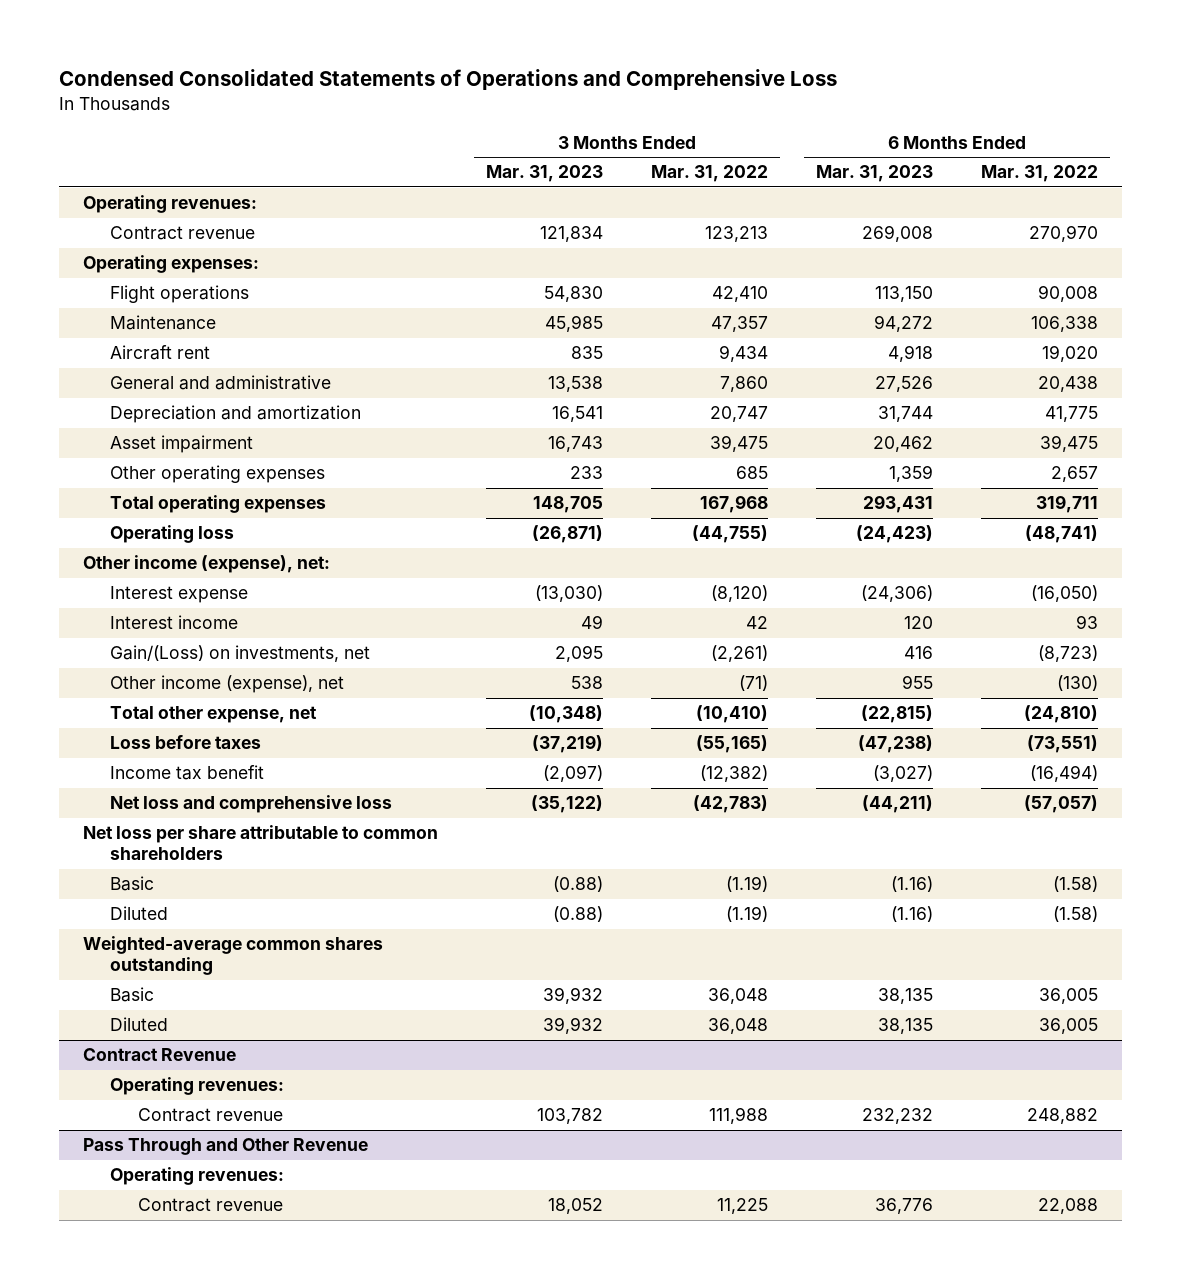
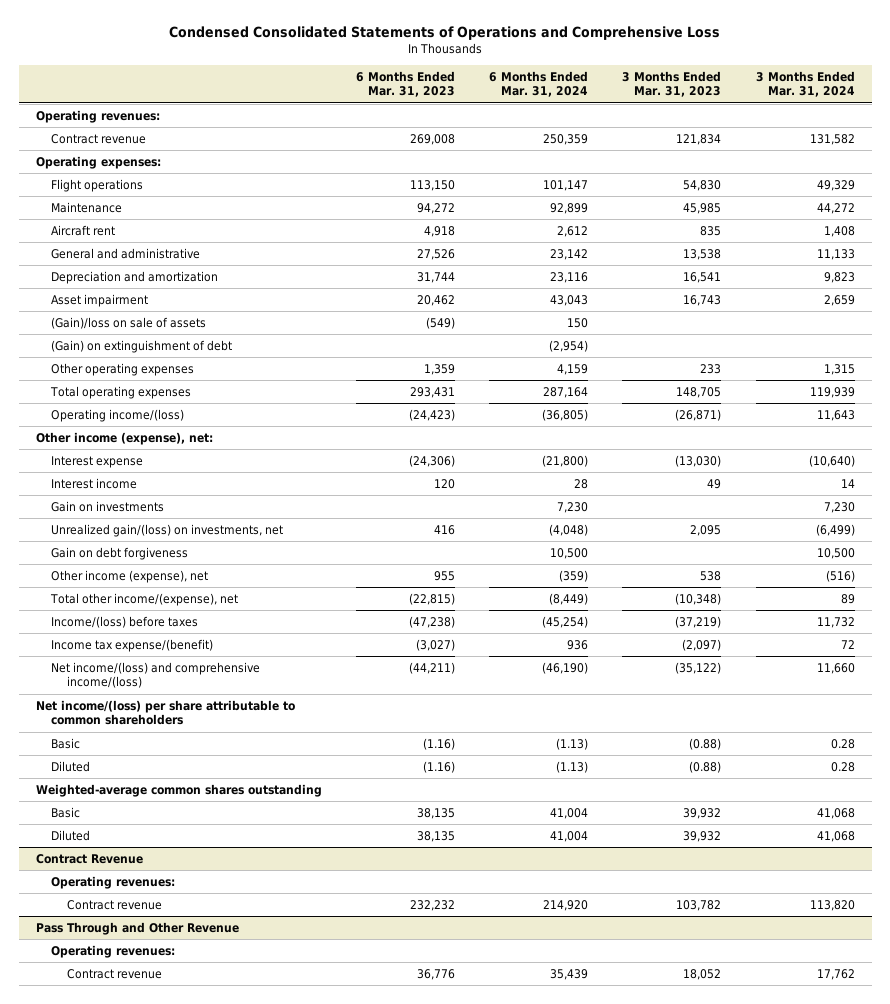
[650,165,768,183] Mar. 31, 2022 -> none
[981,165,1099,183] Mar. 31, 2022 -> none
none -> [489,70,589,98] 6 Months Ended Mar. 31, 2024
none -> [755,70,855,98] 3 Months Ended Mar. 31, 2024
none -> [51,316,207,329] (Gain)/loss on sale of assets
none -> [51,339,233,353] (Gain) on extinguishment of debt
[110,525,235,544] Operating loss -> [51,408,185,422] Operating income/(loss)
none -> [51,500,165,512] Gain on investments
[110,645,371,663] Gain/(Loss) on investments, net -> [51,523,284,537] Unrealized gain/(loss) on investments, net
none -> [51,546,189,560] Gain on debt forgiveness
[110,706,318,724] Total other expense, net -> [50,592,239,606] Total other income/(expense), net
[110,735,262,750] Loss before taxes -> [51,615,199,628] Income/(loss) before taxes
[110,765,265,781] Income tax benefit -> [51,638,214,652] Income tax expense/(benefit)
[110,795,393,814] Net loss and comprehensive loss -> [51,661,261,689] Net income/(loss) and comprehensive income/(loss)
[82,825,438,861] Net loss per share attributable to common shareholders -> [35,699,295,726] Net income/(loss) per share attributable to common shareholders

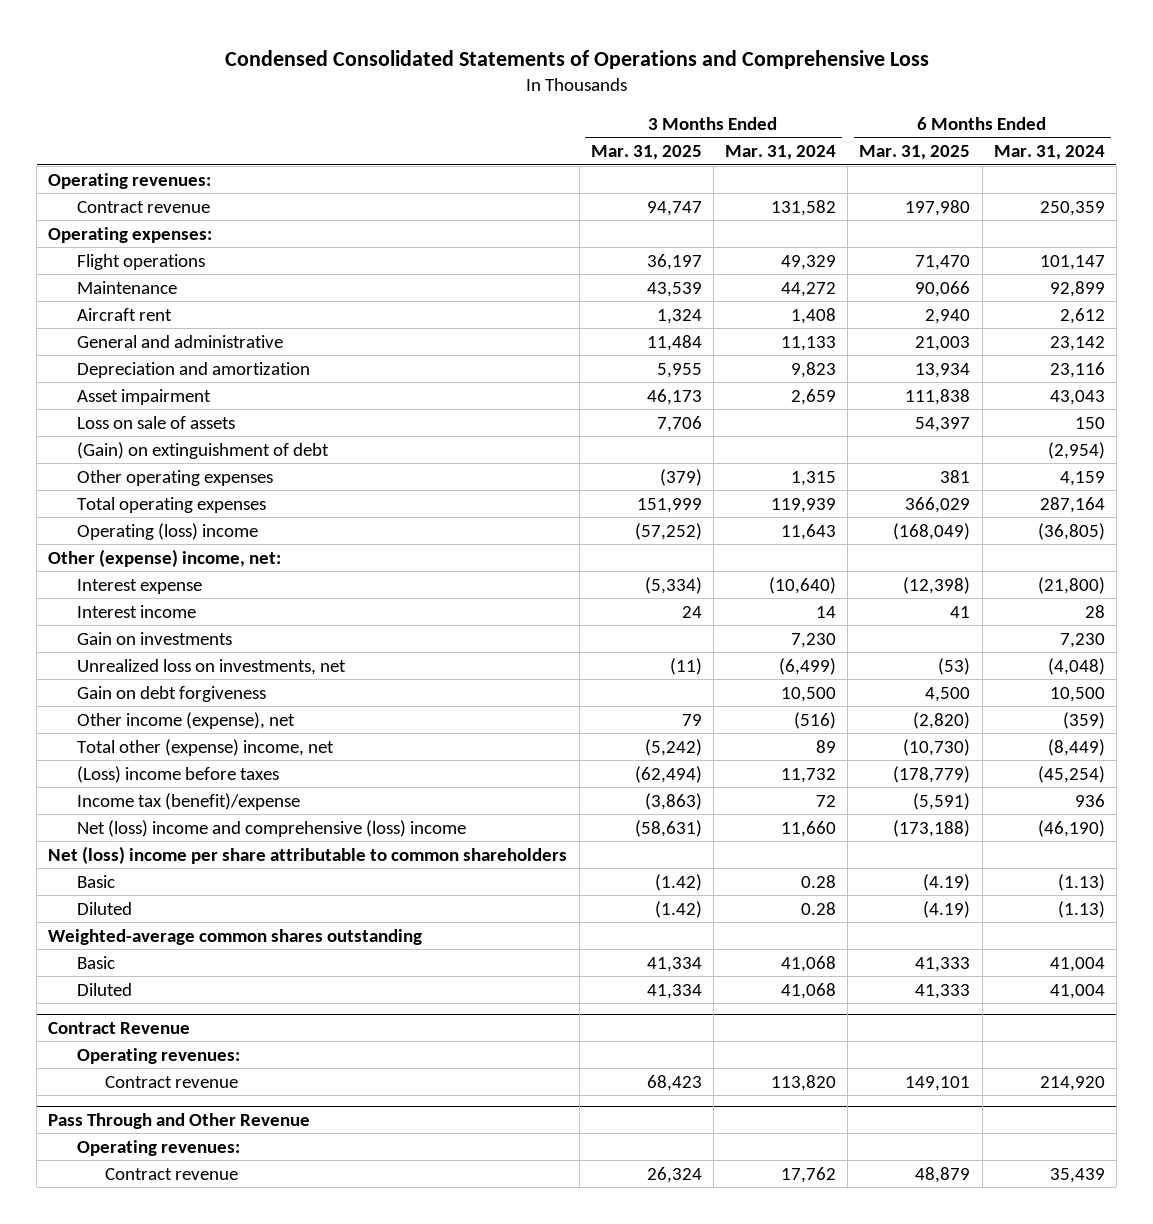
[355,70,455,98] 6 Months Ended Mar. 31, 2023 -> none
[622,70,722,98] 3 Months Ended Mar. 31, 2023 -> none
none -> [590,145,702,161] Mar. 31, 2025
none -> [859,145,971,161] Mar. 31, 2025
[51,316,207,329] (Gain)/loss on sale of assets -> [76,415,235,429] Loss on sale of assets
[51,408,185,422] Operating income/(loss) -> [76,522,258,540] Operating (loss) income
[35,431,213,445] Other income (expense), net: -> [48,548,282,567] Other (expense) income, net:
[51,523,284,537] Unrealized gain/(loss) on investments, net -> [76,658,346,675] Unrealized loss on investments, net
[50,592,239,606] Total other income/(expense), net -> [76,738,334,756] Total other (expense) income, net
[51,615,199,628] Income/(loss) before taxes -> [76,765,279,783] (Loss) income before taxes
[51,638,214,652] Income tax expense/(benefit) -> [76,792,300,810] Income tax (benefit)/expense
[51,661,261,689] Net income/(loss) and comprehensive income/(loss) -> [76,819,466,837] Net (loss) income and comprehensive (loss) income
[35,699,295,726] Net income/(loss) per share attributable to common shareholders -> [48,845,568,864] Net (loss) income per share attributable to common shareholders

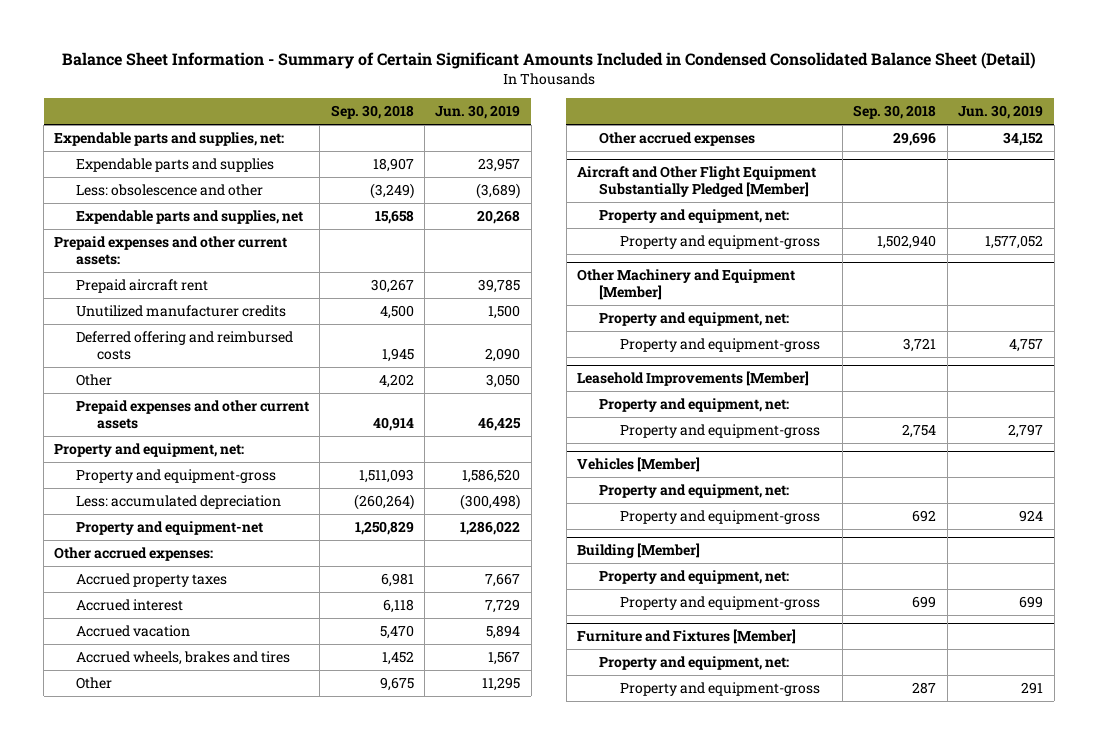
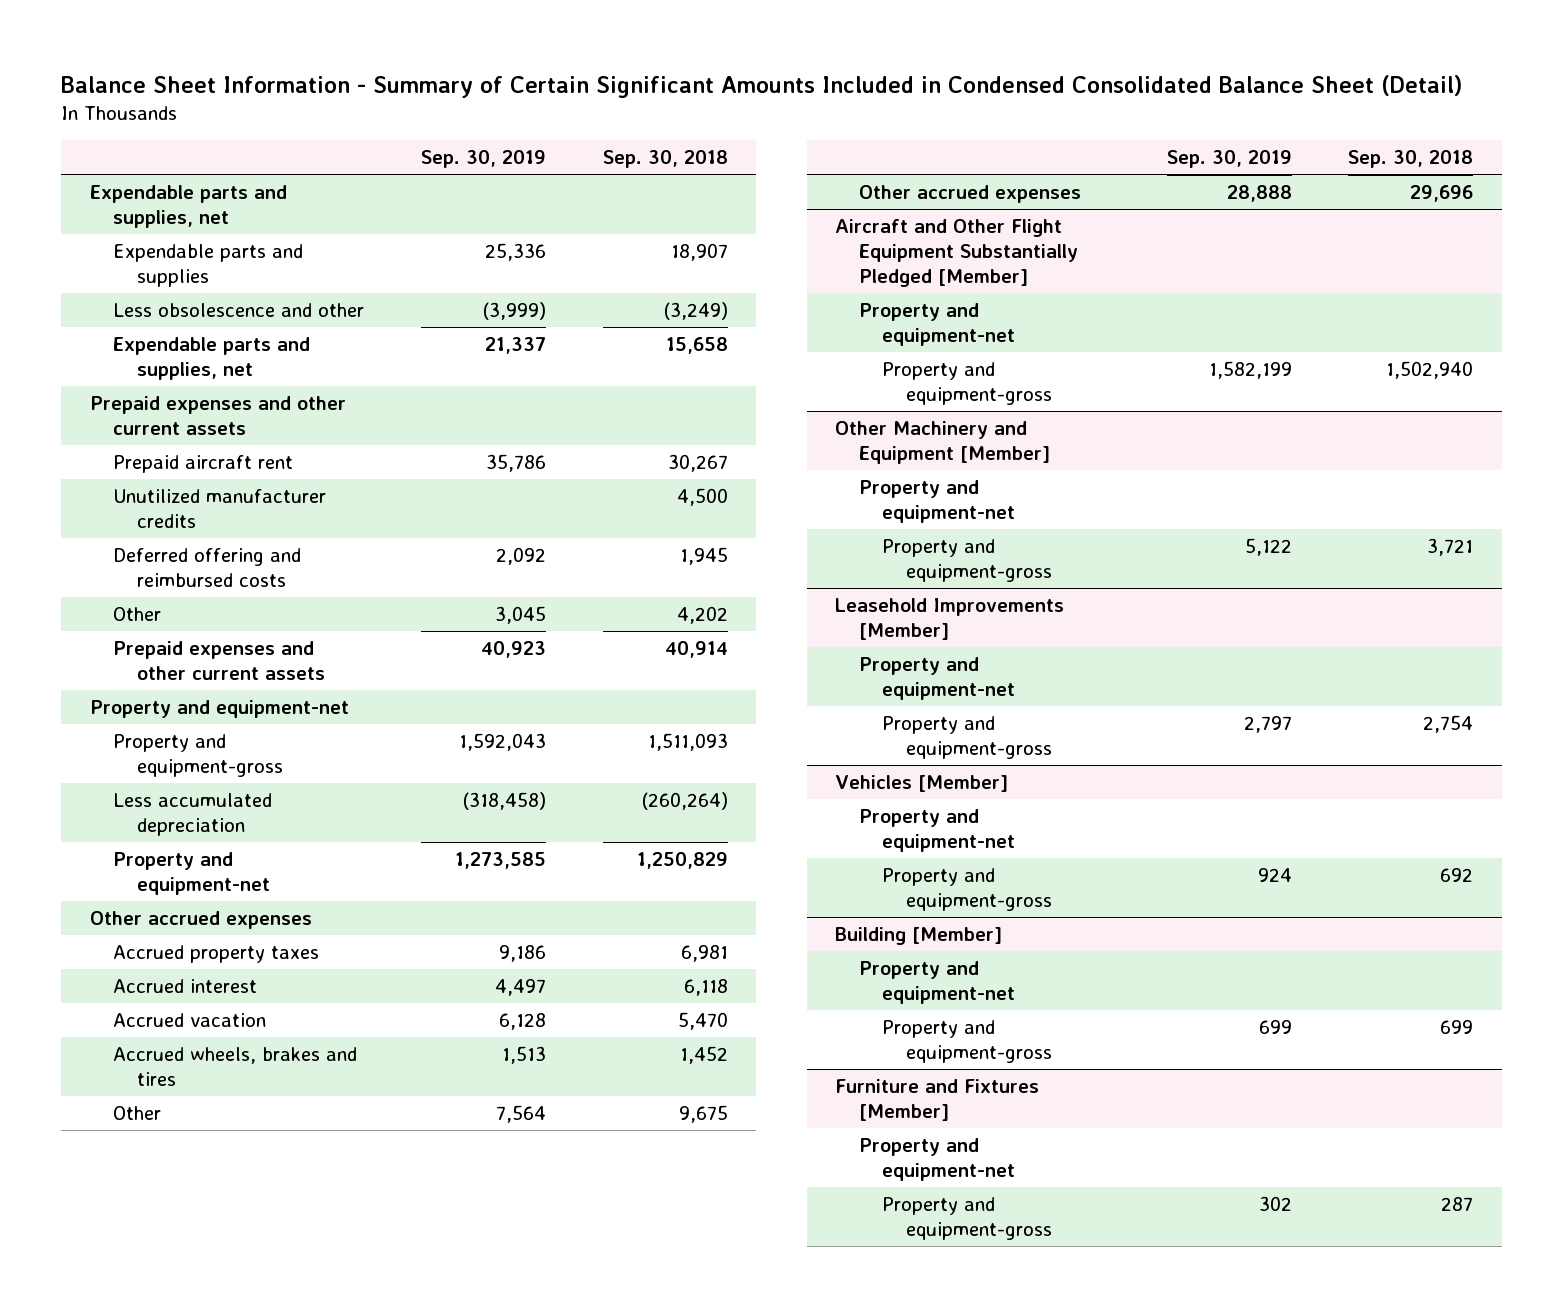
[435,105,521,120] Jun. 30, 2019 -> none
none -> [420,150,546,169] Sep. 30, 2019
[54,131,285,146] Expendable parts and supplies, net: -> [89,184,287,228] Expendable parts and supplies, net
[75,183,263,196] Less: obsolescence and other -> [113,302,365,317] Less obsolescence and other
[54,235,288,265] Prepaid expenses and other current assets: -> [89,395,346,435] Prepaid expenses and other current assets
[54,442,245,457] Property and equipment, net: -> [89,699,349,718] Property and equipment-net
[75,494,281,509] Less: accumulated depreciation -> [113,792,273,836] Less accumulated depreciation
[54,546,214,561] Other accrued expenses: -> [89,910,312,929] Other accrued expenses
[598,208,789,223] Property and equipment, net: -> [858,302,1016,346] Property and equipment-net
[598,311,789,326] Property and equipment, net: -> [858,479,1016,523] Property and equipment-net
[598,397,789,412] Property and equipment, net: -> [858,656,1016,700] Property and equipment-net
[598,483,789,498] Property and equipment, net: -> [858,808,1016,852] Property and equipment-net
[598,569,789,584] Property and equipment, net: -> [858,960,1016,1004] Property and equipment-net
[598,655,789,670] Property and equipment, net: -> [858,1137,1016,1181] Property and equipment-net

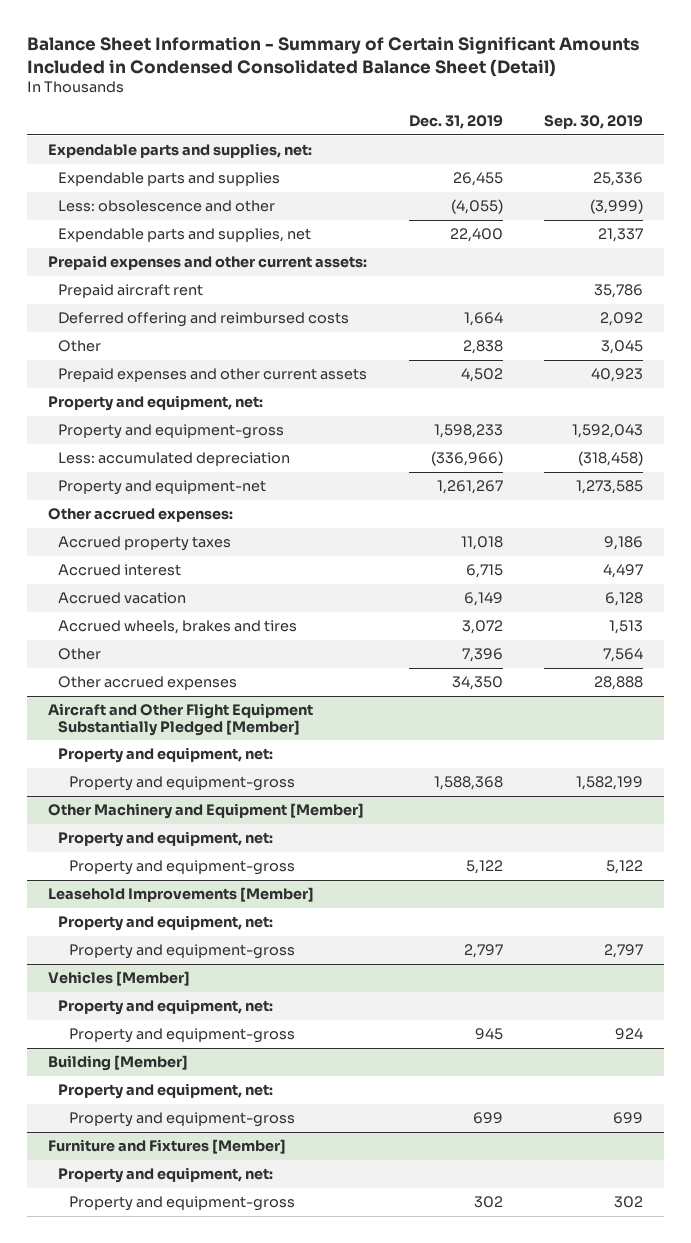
[602,150,728,169] Sep. 30, 2018 -> none
none -> [408,115,503,130] Dec. 31, 2019
[89,184,287,228] Expendable parts and supplies, net -> [47,143,312,159] Expendable parts and supplies, net:
[113,302,365,317] Less obsolescence and other -> [58,200,276,213] Less: obsolescence and other
[89,395,346,435] Prepaid expenses and other current assets -> [47,255,367,271] Prepaid expenses and other current assets:
[113,488,327,528] Unutilized manufacturer credits -> none
[89,699,349,718] Property and equipment-net -> [47,395,263,412] Property and equipment, net:
[113,792,273,836] Less accumulated depreciation -> [58,452,291,467] Less: accumulated depreciation
[89,910,312,929] Other accrued expenses -> [47,508,233,523] Other accrued expenses:
[858,302,1016,346] Property and equipment-net -> [58,747,274,764] Property and equipment, net:
[858,479,1016,523] Property and equipment-net -> [58,831,274,848] Property and equipment, net:
[858,656,1016,700] Property and equipment-net -> [58,915,274,932] Property and equipment, net:
[858,808,1016,852] Property and equipment-net -> [58,999,274,1016] Property and equipment, net:
[858,960,1016,1004] Property and equipment-net -> [58,1083,274,1100] Property and equipment, net:
[858,1137,1016,1181] Property and equipment-net -> [58,1167,274,1184] Property and equipment, net:

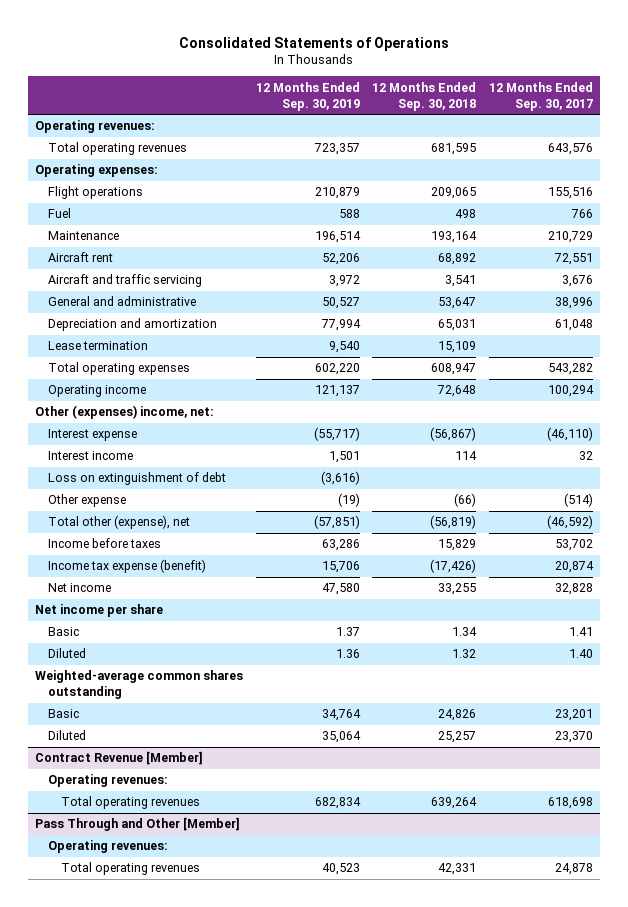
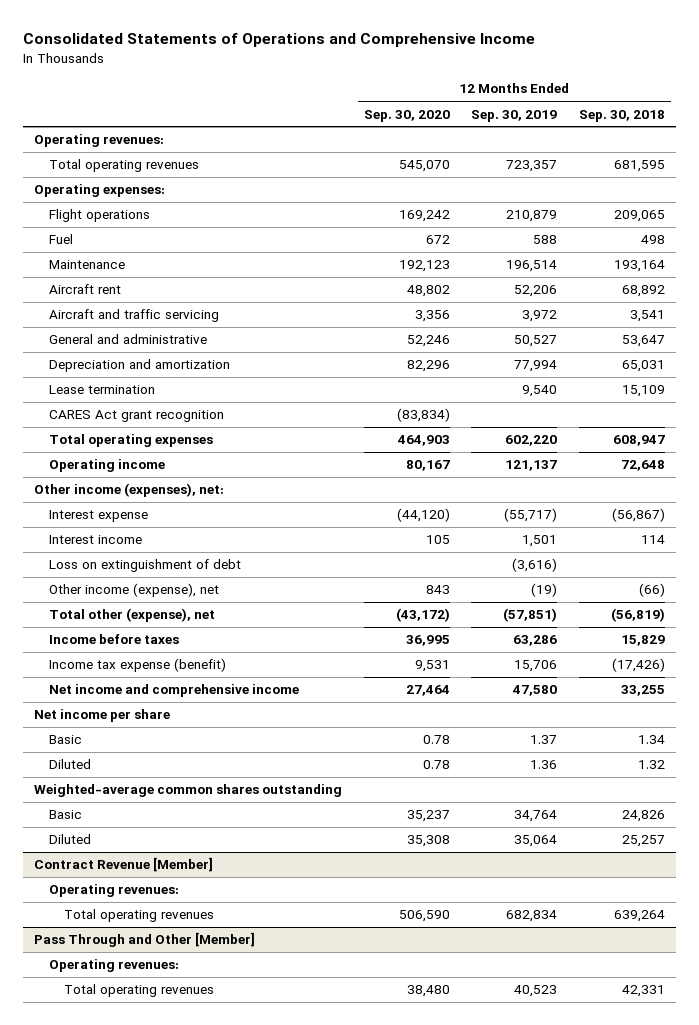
[178,36,449,51] Consolidated Statements of Operations -> [23,33,536,48] Consolidated Statements of Operations and Comprehensive Income
[489,81,594,111] 12 Months Ended Sep. 30, 2017 -> none
none -> [363,109,450,122] Sep. 30, 2020
none -> [49,410,225,423] CARES Act grant recognition
[34,405,214,420] Other (expenses) income, net: -> [34,483,225,498] Other income (expenses), net:
[47,494,126,508] Other expense -> [49,583,220,598] Other income (expense), net
[47,583,111,593] Net income -> [49,684,300,698] Net income and comprehensive income

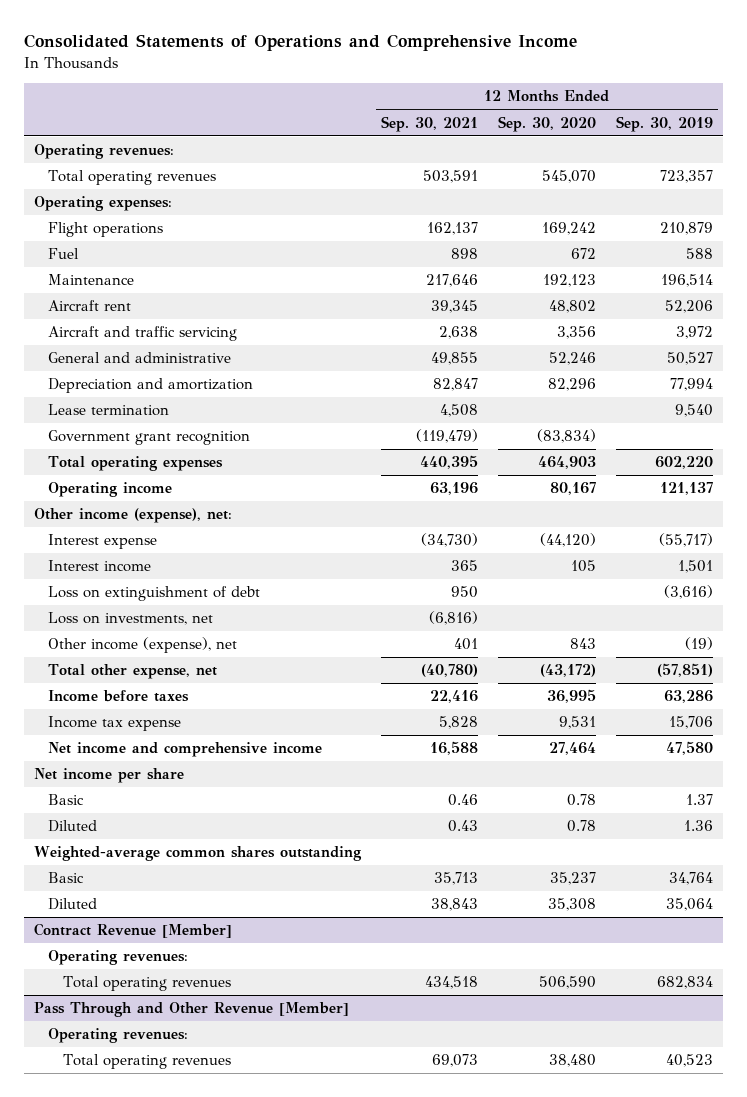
[579,109,666,122] Sep. 30, 2018 -> none
none -> [380,115,478,132] Sep. 30, 2021
[49,410,225,423] CARES Act grant recognition -> [48,430,251,446] Government grant recognition
[34,483,225,498] Other income (expenses), net: -> [33,508,232,524] Other income (expense), net:
none -> [48,612,214,626] Loss on investments, net
[49,608,216,623] Total other (expense), net -> [48,664,218,680] Total other expense, net
[49,658,227,673] Income tax expense (benefit) -> [48,716,182,732] Income tax expense
[34,932,256,948] Pass Through and Other [Member] -> [33,1002,349,1018] Pass Through and Other Revenue [Member]

